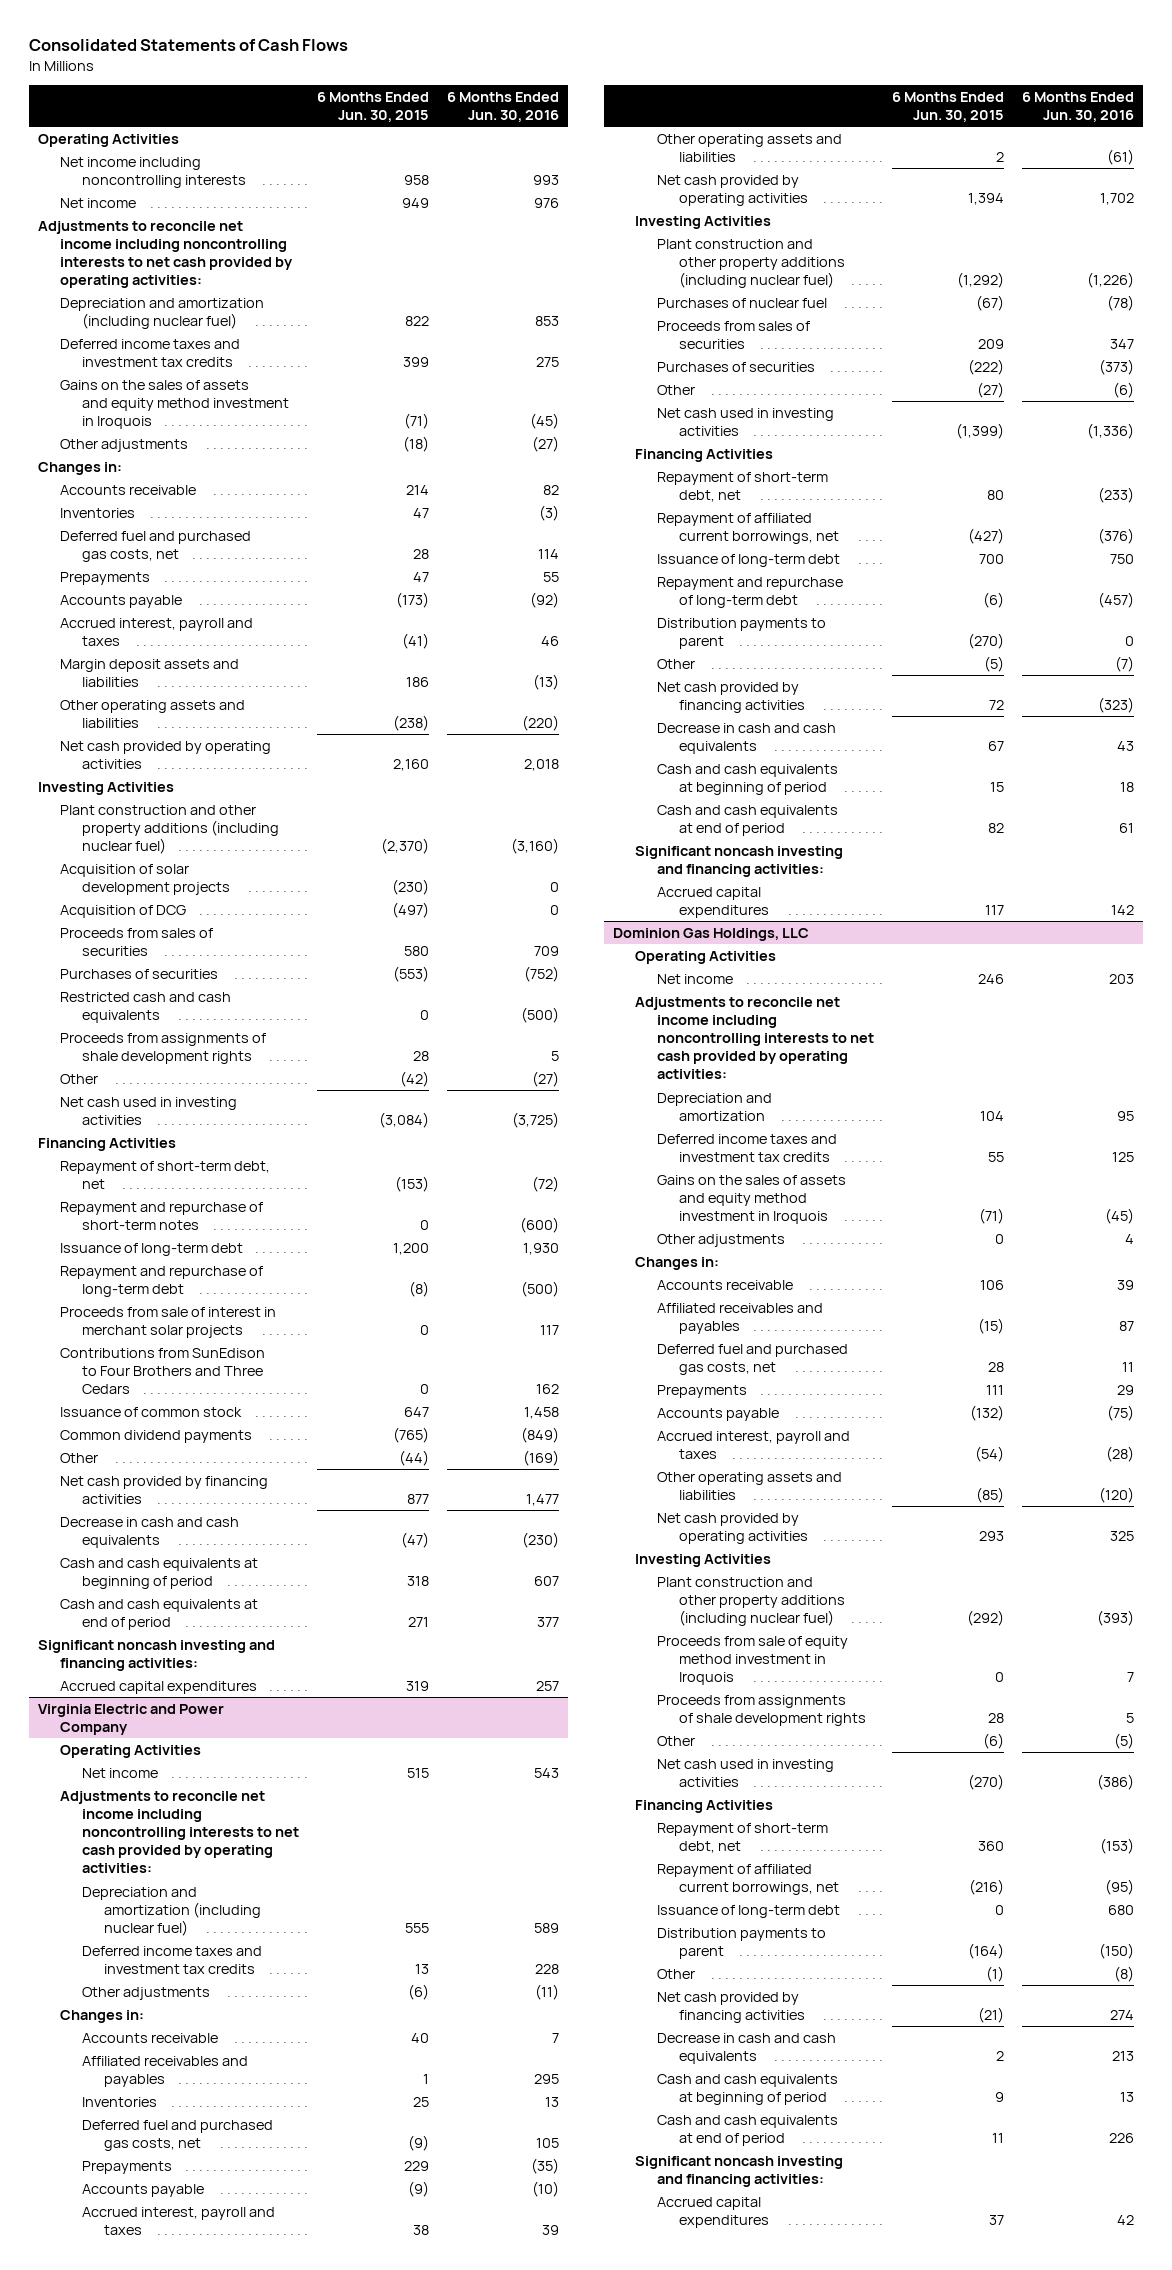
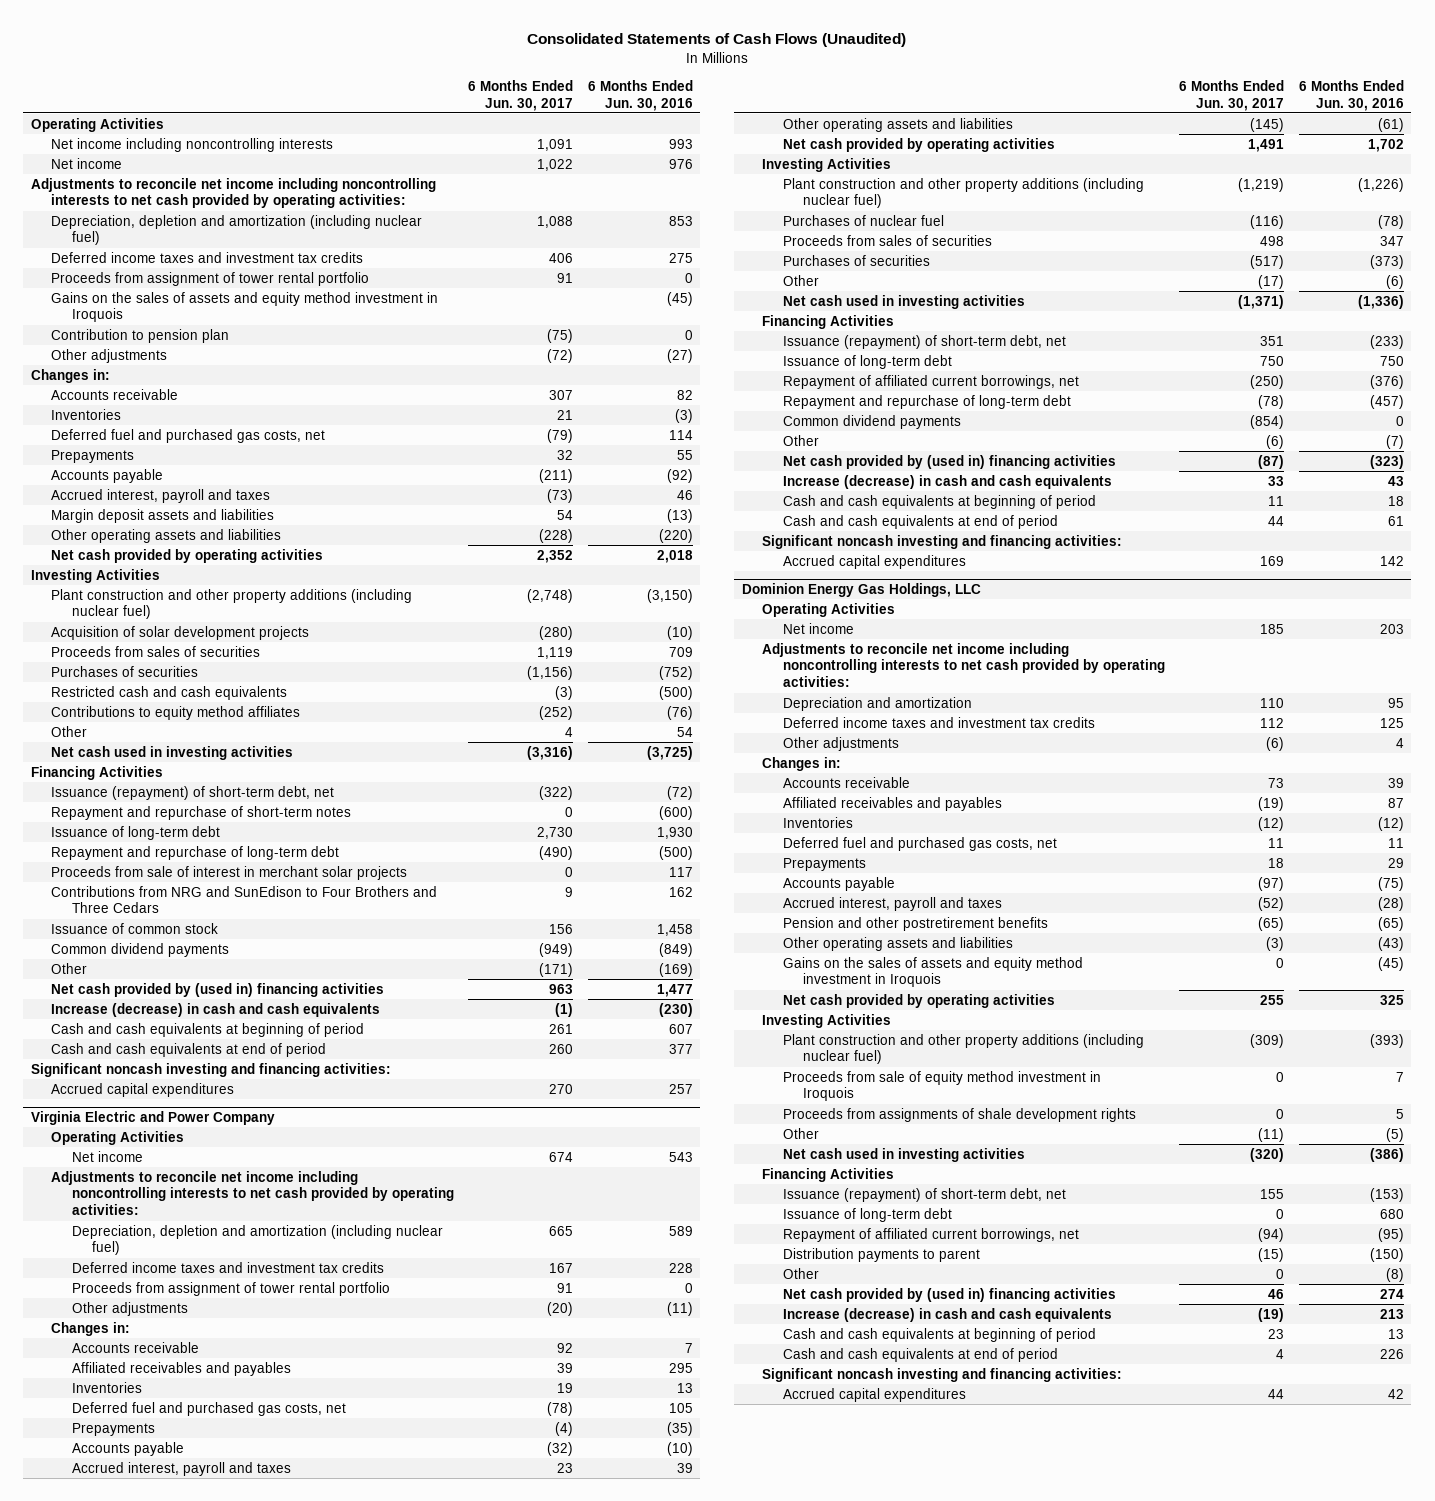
[28,39,348,52] Consolidated Statements of Cash Flows -> [527,33,907,48] Consolidated Statements of Cash Flows (Unaudited)
[316,92,429,123] 6 Months Ended Jun. 30, 2015 -> none
none -> [468,79,574,111] 6 Months Ended Jun. 30, 2017
[59,297,264,329] Depreciation and amortization (including nuclear fuel) -> [51,214,423,246] Depreciation, depletion and amortization (including nuclear fuel)
none -> [51,271,370,286] Proceeds from assignment of tower rental portfolio
none -> [51,328,230,343] Contribution to pension plan
[59,904,186,918] Acquisition of DCG -> none
[510,838,559,855] (3,160) -> [647,588,694,603] (3,150)
[549,881,559,892] 0 -> [667,625,694,640] (10)
[59,1032,266,1064] Proceeds from assignments of shale development rights -> none
none -> [51,705,301,720] Contributions to equity method affiliates
[531,1070,559,1087] (27) -> [677,726,694,737] 54
[59,1160,270,1189] Repayment of short-term debt, net -> [51,785,335,800] Issuance (repayment) of short-term debt, net
[59,1347,265,1395] Contributions from SunEdison to Four Brothers and Three Cedars -> [51,885,438,914] Contributions from NRG and SunEdison to Four Brothers and Three Cedars
[59,1475,268,1504] Net cash provided by financing activities -> [51,982,385,997] Net cash provided by (used in) financing activities
[59,1516,239,1548] Decrease in cash and cash equivalents -> [51,1002,381,1017] Increase (decrease) in cash and cash equivalents
[81,1886,261,1937] Depreciation and amortization (including nuclear fuel) -> [71,1224,443,1256] Depreciation, depletion and amortization (including nuclear fuel)
none -> [71,1281,390,1296] Proceeds from assignment of tower rental portfolio
[657,471,829,502] Repayment of short-term debt, net -> [782,334,1066,349] Issuance (repayment) of short-term debt, net
[657,512,840,544] Repayment of affiliated current borrowings, net -> [782,374,1079,389] Repayment of affiliated current borrowings, net
[657,617,827,649] Distribution payments to parent -> none
none -> [782,414,961,429] Common dividend payments
[657,681,806,713] Net cash provided by financing activities -> [782,454,1116,469] Net cash provided by (used in) financing activities
[657,722,837,754] Decrease in cash and cash equivalents -> [782,474,1112,489] Increase (decrease) in cash and cash equivalents
[613,927,810,941] Dominion Gas Holdings, LLC -> [741,583,981,598] Dominion Energy Gas Holdings, LLC
[657,1174,847,1225] Gains on the sales of assets and equity method investment in Iroquois -> none
none -> [782,816,853,828] Inventories
none -> [782,916,1048,931] Pension and other postretirement benefits
[1099,1486,1135,1503] (120) -> [1378,936,1405,951] (43)
none -> [782,956,1083,988] Gains on the sales of assets and equity method investment in Iroquois
[657,1863,840,1895] Repayment of affiliated current borrowings, net -> none
[657,1822,829,1853] Repayment of short-term debt, net -> [782,1187,1066,1202] Issuance (repayment) of short-term debt, net
none -> [782,1227,1079,1242] Repayment of affiliated current borrowings, net
[657,1991,806,2023] Net cash provided by financing activities -> [782,1287,1116,1302] Net cash provided by (used in) financing activities
[657,2032,837,2064] Decrease in cash and cash equivalents -> [782,1307,1112,1322] Increase (decrease) in cash and cash equivalents

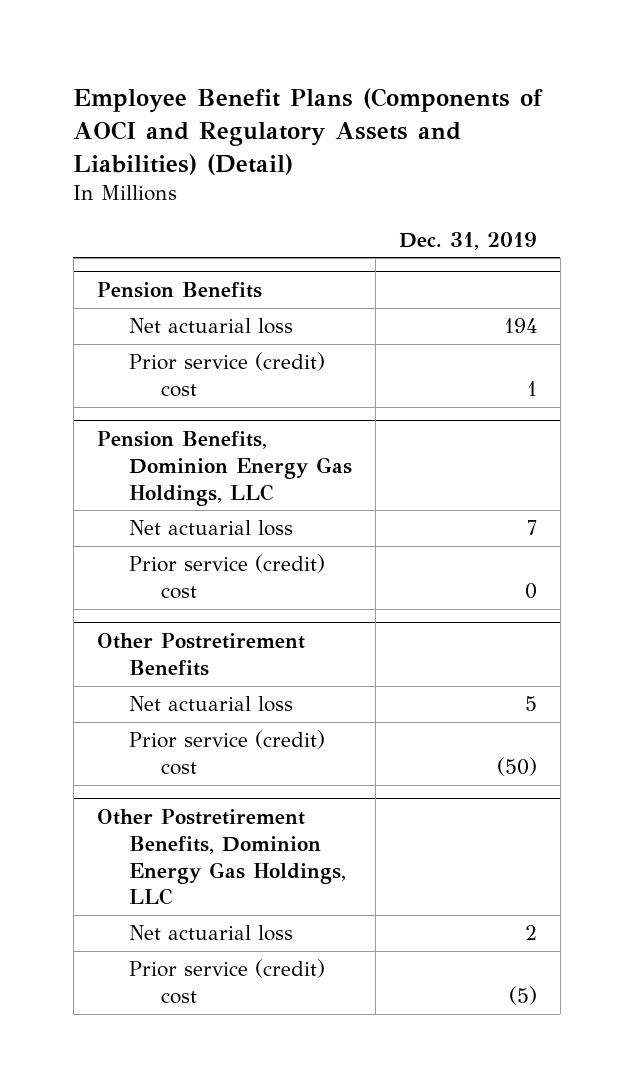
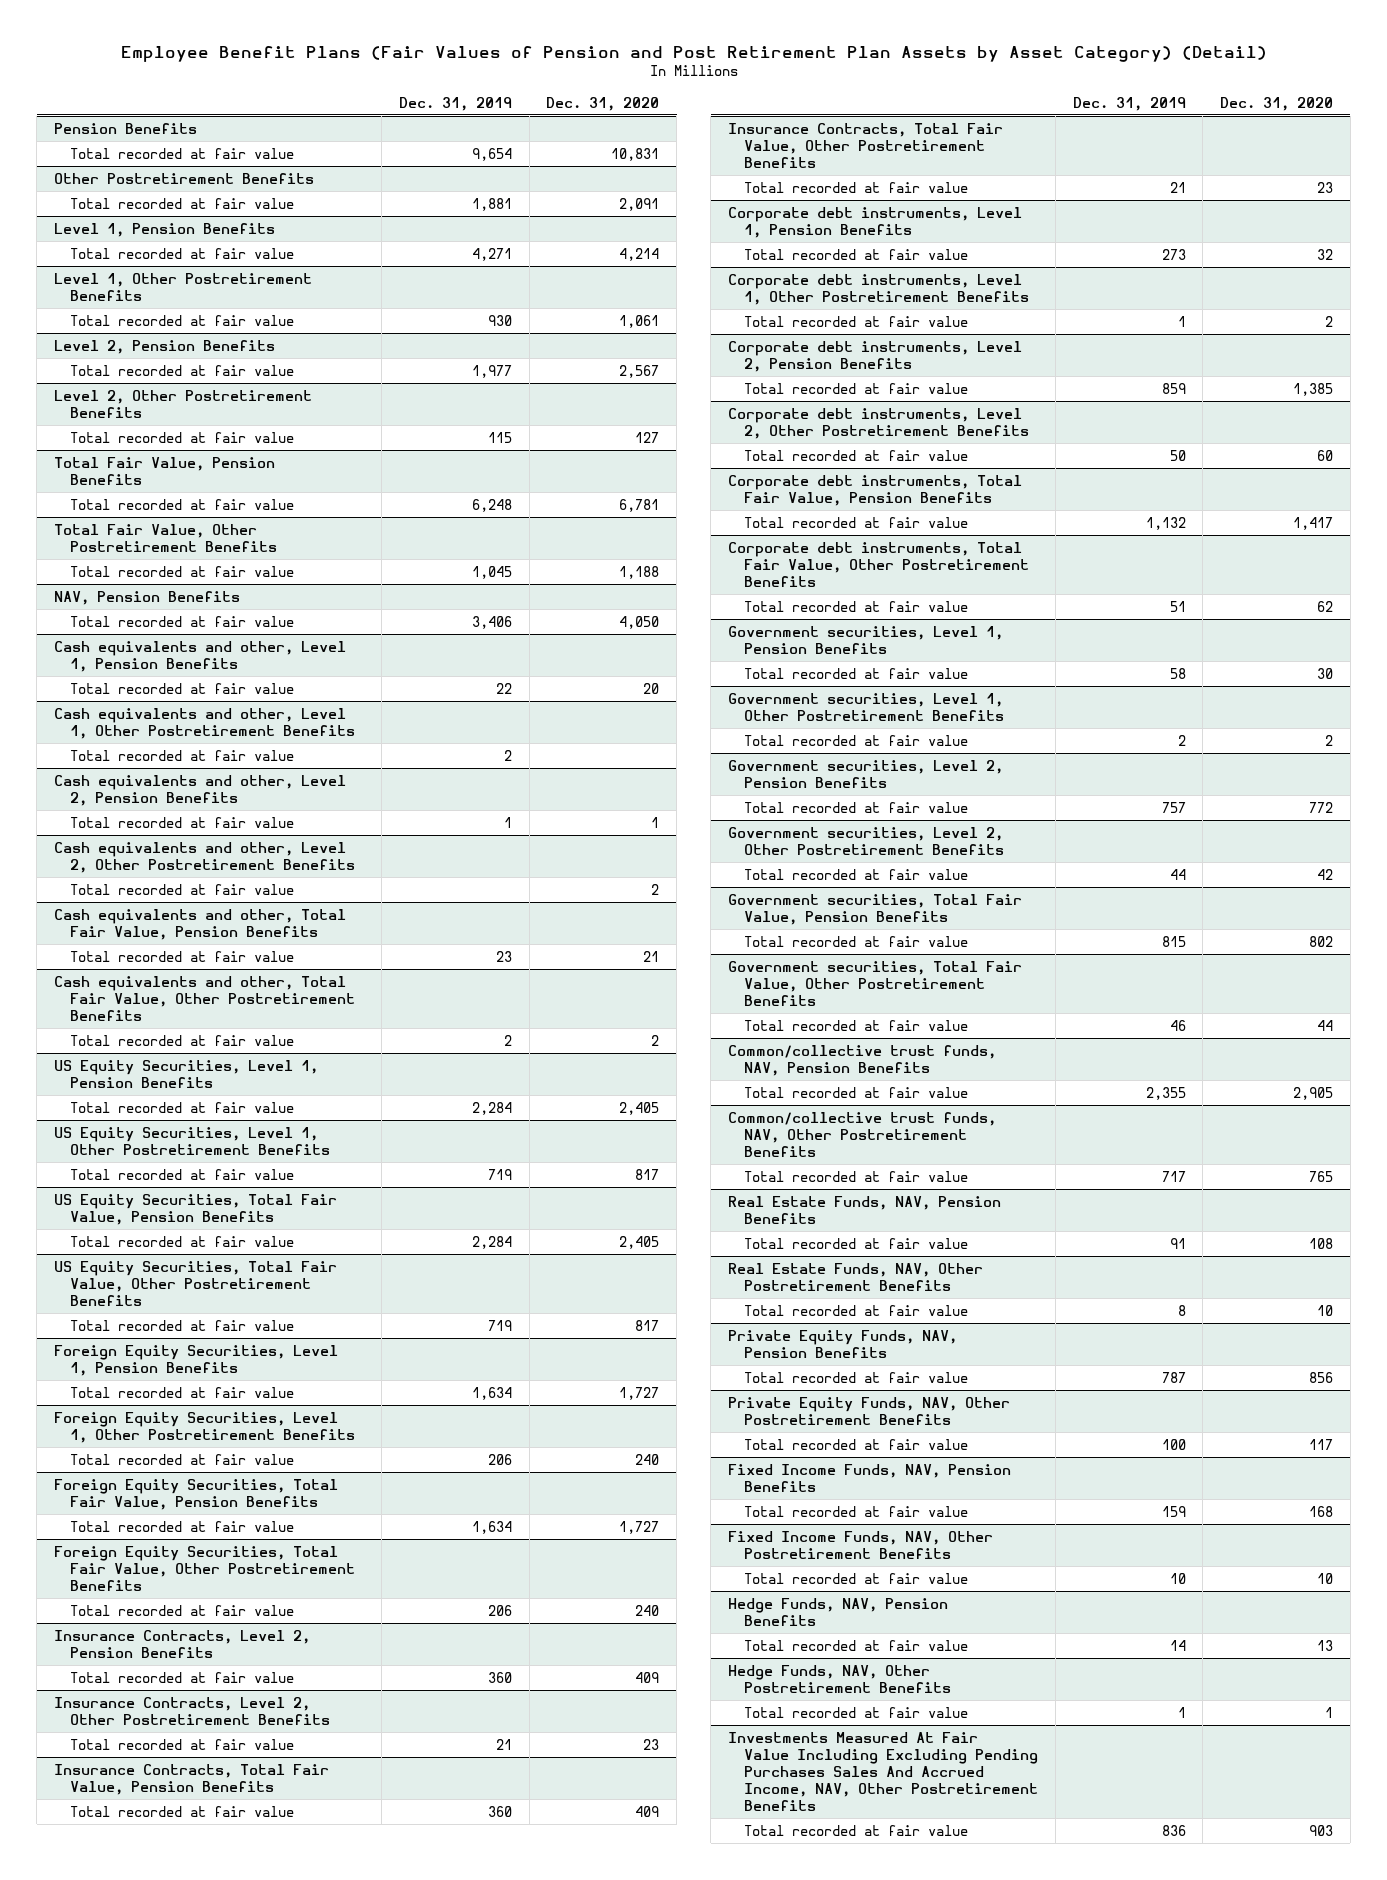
[73,88,544,175] Employee Benefit Plans (Components of AOCI and Regulatory Assets and Liabilities) (Detail) -> [120,46,1267,63] Employee Benefit Plans (Fair Values of Pension and Post Retirement Plan Assets by Asset Category) (Detail)
none -> [546,96,660,111] Dec. 31, 2020
[128,318,293,335] Net actuarial loss -> none
[128,352,325,398] Prior service (credit) cost -> none
[96,430,352,506] Pension Benefits, Dominion Energy Gas Holdings, LLC -> none
[128,520,293,537] Net actuarial loss -> none
[128,554,325,600] Prior service (credit) cost -> none
none -> [70,147,295,159] Total recorded at fair value
[128,696,293,713] Net actuarial loss -> none
[128,730,325,776] Prior service (credit) cost -> none
[96,808,346,906] Other Postretirement Benefits, Dominion Energy Gas Holdings, LLC -> none
[128,925,293,942] Net actuarial loss -> none
[128,959,325,1005] Prior service (credit) cost -> none
none -> [70,197,295,209] Total recorded at fair value
none -> [54,222,276,237] Level 1, Pension Benefits
none -> [70,247,295,259] Total recorded at fair value
none -> [54,272,313,301] Level 1, Other Postretirement Benefits
none -> [70,314,295,326] Total recorded at fair value
none -> [54,339,276,354] Level 2, Pension Benefits
none -> [70,364,295,376] Total recorded at fair value
none -> [54,389,313,418] Level 2, Other Postretirement Benefits
none -> [70,431,295,443] Total recorded at fair value
none -> [54,456,276,485] Total Fair Value, Pension Benefits
none -> [70,498,295,510] Total recorded at fair value
none -> [54,523,278,552] Total Fair Value, Other Postretirement Benefits
none -> [70,565,295,577] Total recorded at fair value
none -> [54,590,241,605] NAV, Pension Benefits
none -> [70,615,295,627] Total recorded at fair value
none -> [54,640,347,672] Cash equivalents and other, Level 1, Pension Benefits
none -> [70,682,295,694] Total recorded at fair value
none -> [54,707,356,739] Cash equivalents and other, Level 1, Other Postretirement Benefits
none -> [70,749,295,761] Total recorded at fair value
none -> [54,774,347,806] Cash equivalents and other, Level 2, Pension Benefits
none -> [70,816,295,828] Total recorded at fair value
none -> [54,841,356,873] Cash equivalents and other, Level 2, Other Postretirement Benefits
none -> [70,883,295,895] Total recorded at fair value
none -> [54,908,347,940] Cash equivalents and other, Total Fair Value, Pension Benefits
none -> [70,950,295,962] Total recorded at fair value
none -> [54,975,356,1021] Cash equivalents and other, Total Fair Value, Other Postretirement Benefits
none -> [70,1034,295,1046] Total recorded at fair value
none -> [54,1059,319,1088] US Equity Securities, Level 1, Pension Benefits
none -> [70,1101,295,1113] Total recorded at fair value
none -> [54,1126,331,1155] US Equity Securities, Level 1, Other Postretirement Benefits
none -> [70,1168,295,1180] Total recorded at fair value
none -> [54,1193,338,1225] US Equity Securities, Total Fair Value, Pension Benefits
none -> [70,1235,295,1247] Total recorded at fair value
none -> [54,1260,338,1306] US Equity Securities, Total Fair Value, Other Postretirement Benefits
none -> [70,1319,295,1331] Total recorded at fair value
none -> [54,1344,339,1376] Foreign Equity Securities, Level 1, Pension Benefits
none -> [70,1386,295,1398] Total recorded at fair value
none -> [54,1411,356,1443] Foreign Equity Securities, Level 1, Other Postretirement Benefits
none -> [70,1453,295,1465] Total recorded at fair value
none -> [54,1478,339,1510] Foreign Equity Securities, Total Fair Value, Pension Benefits
none -> [70,1520,295,1532] Total recorded at fair value
none -> [54,1545,356,1591] Foreign Equity Securities, Total Fair Value, Other Postretirement Benefits
none -> [70,1604,295,1616] Total recorded at fair value
none -> [54,1629,311,1658] Insurance Contracts, Level 2, Pension Benefits
none -> [70,1671,295,1683] Total recorded at fair value
none -> [54,1696,331,1725] Insurance Contracts, Level 2, Other Postretirement Benefits
none -> [70,1738,295,1750] Total recorded at fair value
none -> [54,1763,330,1795] Insurance Contracts, Total Fair Value, Pension Benefits
none -> [70,1805,295,1817] Total recorded at fair value
none -> [727,122,1003,168] Insurance Contracts, Total Fair Value, Other Postretirement Benefits
none -> [744,181,969,193] Total recorded at fair value
none -> [727,206,1022,238] Corporate debt instruments, Level 1, Pension Benefits
none -> [744,248,969,260] Total recorded at fair value
none -> [727,273,1030,305] Corporate debt instruments, Level 1, Other Postretirement Benefits
none -> [744,315,969,327] Total recorded at fair value
none -> [727,340,1022,372] Corporate debt instruments, Level 2, Pension Benefits
none -> [744,382,969,394] Total recorded at fair value
none -> [727,407,1030,439] Corporate debt instruments, Level 2, Other Postretirement Benefits
none -> [744,449,969,461] Total recorded at fair value
none -> [727,474,1022,506] Corporate debt instruments, Total Fair Value, Pension Benefits
none -> [744,516,969,528] Total recorded at fair value
none -> [727,541,1030,587] Corporate debt instruments, Total Fair Value, Other Postretirement Benefits
none -> [744,600,969,612] Total recorded at fair value
none -> [727,625,1003,654] Government securities, Level 1, Pension Benefits
none -> [744,667,969,679] Total recorded at fair value
none -> [727,692,1005,721] Government securities, Level 1, Other Postretirement Benefits
none -> [744,734,969,746] Total recorded at fair value
none -> [727,759,1003,788] Government securities, Level 2, Pension Benefits
none -> [744,801,969,813] Total recorded at fair value
none -> [727,826,1005,855] Government securities, Level 2, Other Postretirement Benefits
none -> [744,868,969,880] Total recorded at fair value
none -> [727,893,1022,925] Government securities, Total Fair Value, Pension Benefits
none -> [744,935,969,947] Total recorded at fair value
none -> [727,960,1022,1006] Government securities, Total Fair Value, Other Postretirement Benefits
none -> [744,1019,969,1031] Total recorded at fair value
none -> [727,1044,996,1076] Common/collective trust funds, NAV, Pension Benefits
none -> [744,1086,969,1098] Total recorded at fair value
none -> [727,1111,996,1157] Common/collective trust funds, NAV, Other Postretirement Benefits
none -> [744,1170,969,1182] Total recorded at fair value
none -> [727,1195,1001,1224] Real Estate Funds, NAV, Pension Benefits
none -> [744,1237,969,1249] Total recorded at fair value
none -> [727,1262,983,1291] Real Estate Funds, NAV, Other Postretirement Benefits
none -> [744,1304,969,1316] Total recorded at fair value
none -> [727,1329,957,1358] Private Equity Funds, NAV, Pension Benefits
none -> [744,1371,969,1383] Total recorded at fair value
none -> [727,1396,1010,1425] Private Equity Funds, NAV, Other Postretirement Benefits
none -> [744,1438,969,1450] Total recorded at fair value
none -> [727,1463,1011,1492] Fixed Income Funds, NAV, Pension Benefits
none -> [744,1505,969,1517] Total recorded at fair value
none -> [727,1530,993,1559] Fixed Income Funds, NAV, Other Postretirement Benefits
none -> [744,1572,969,1584] Total recorded at fair value
none -> [727,1597,948,1626] Hedge Funds, NAV, Pension Benefits
none -> [744,1639,969,1651] Total recorded at fair value
none -> [727,1664,952,1693] Hedge Funds, NAV, Other Postretirement Benefits
none -> [744,1706,969,1718] Total recorded at fair value
none -> [727,1731,1039,1812] Investments Measured At Fair Value Including Excluding Pending Purchases Sales And Accrued Income, NAV, Other Postretirement Benefits
none -> [744,1824,969,1836] Total recorded at fair value

